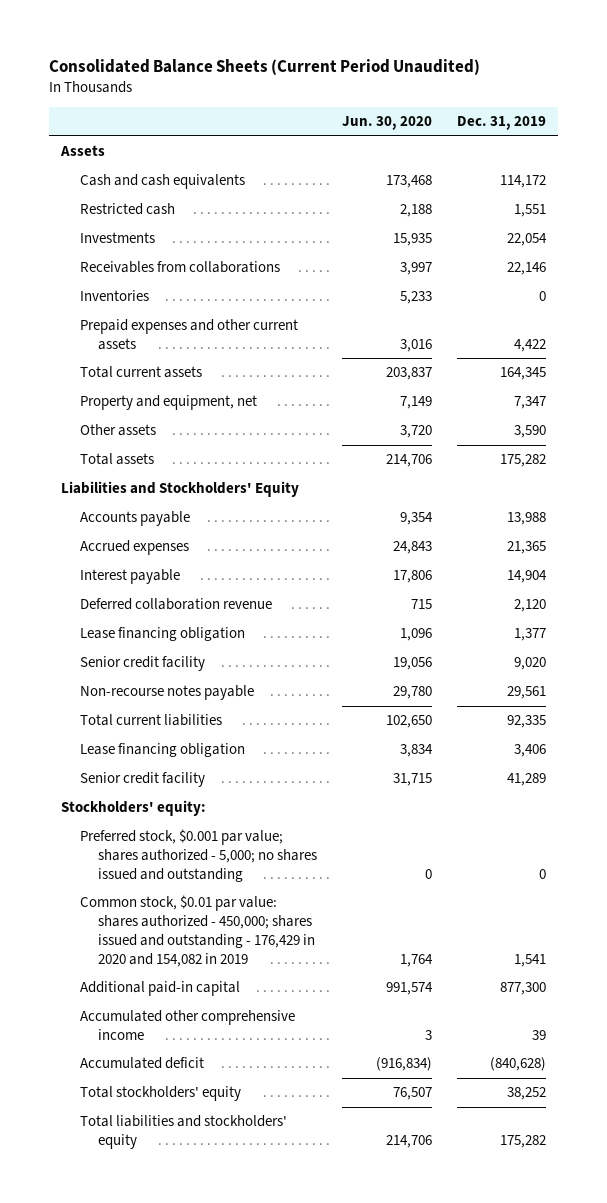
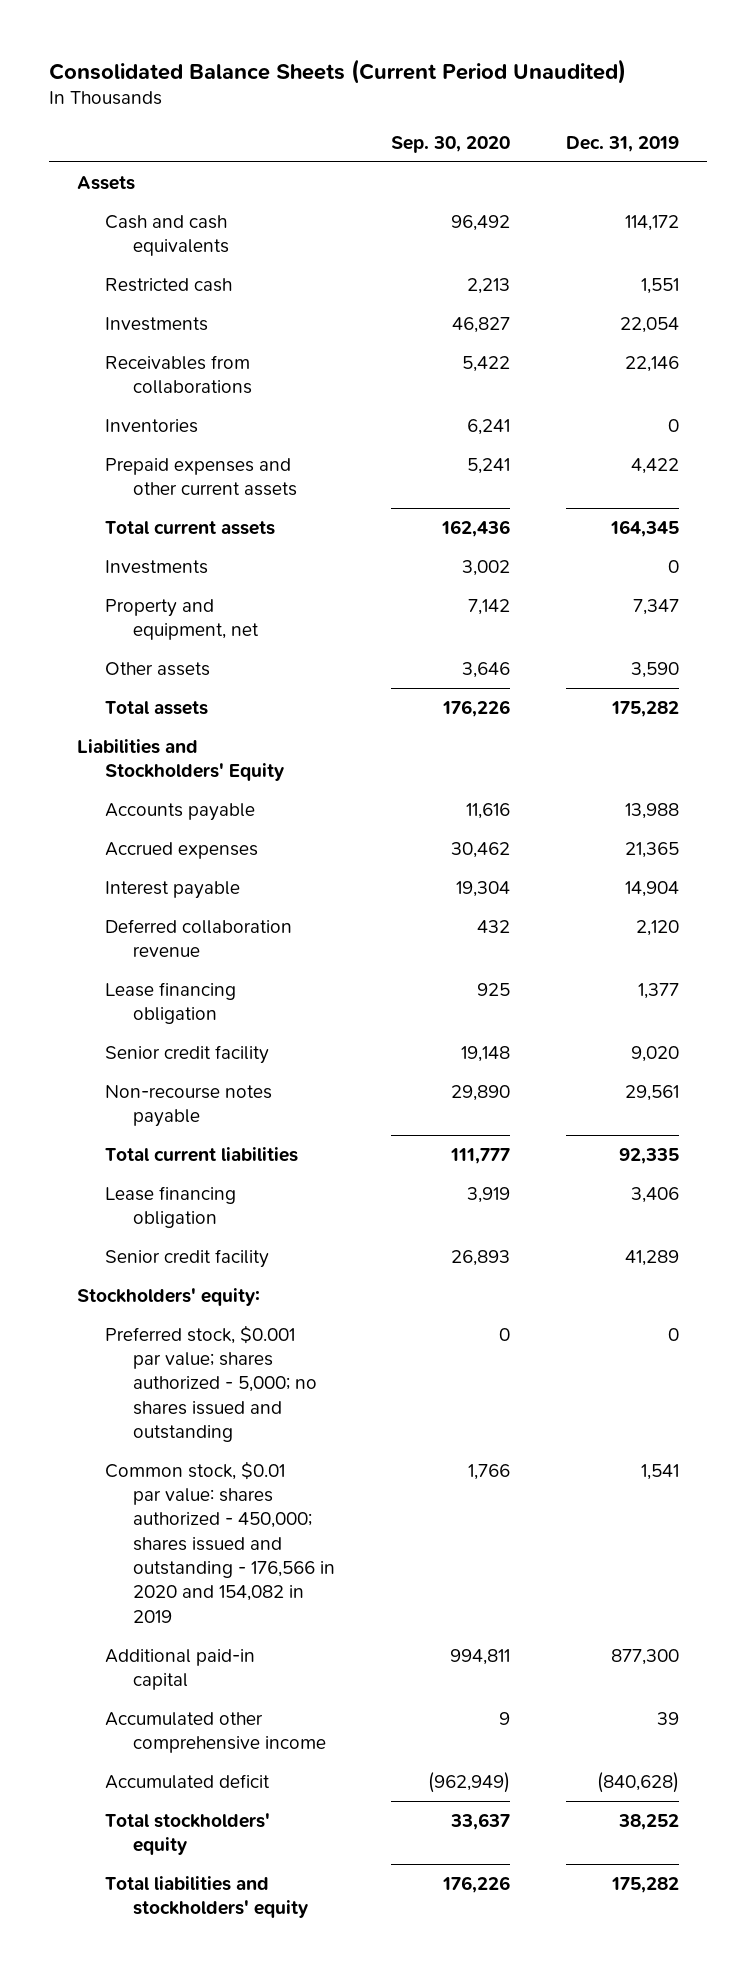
[341,116,432,131] Jun. 30, 2020 -> none
none -> [390,135,510,153] Sep. 30, 2020
none -> [104,559,208,574] Investments
[79,895,316,967] Common stock, $0.01 par value: shares authorized - 450,000; shares issued and outstanding - 176,429 in 2020 and 154,082 in 2019 -> [104,1460,335,1623] Common stock, $0.01 par value: shares authorized - 450,000; shares issued and outstanding - 176,566 in 2020 and 154,082 in 2019

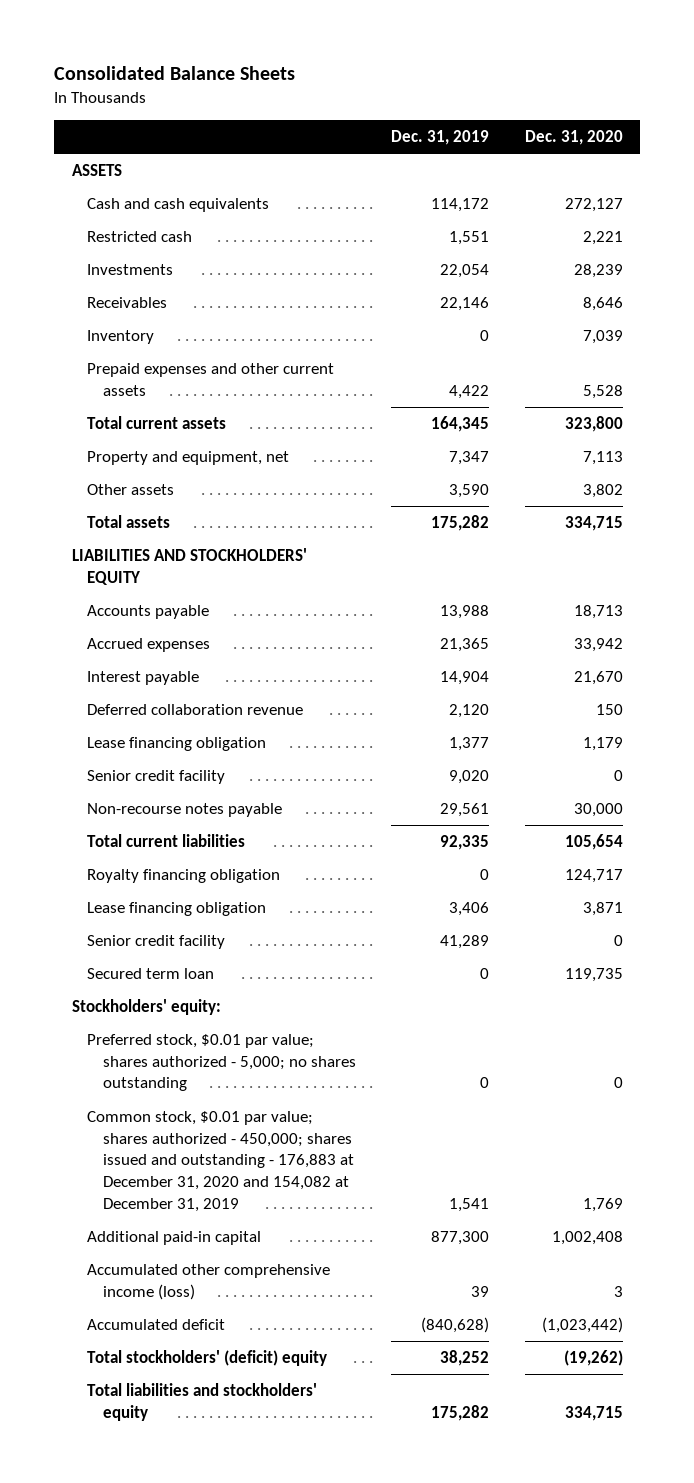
[49,58,627,84] Consolidated Balance Sheets (Current Period Unaudited) -> [54,66,296,81] Consolidated Balance Sheets
[390,135,510,153] Sep. 30, 2020 -> none
none -> [524,129,623,145] Dec. 31, 2020
[77,175,136,190] Assets -> [71,164,122,177] ASSETS
[104,354,252,395] Receivables from collaborations -> [87,297,168,309] Receivables
[104,418,198,433] Inventories -> [87,330,155,345] Inventory
[104,559,208,574] Investments -> none
[77,738,284,782] Liabilities and Stockholders' Equity -> [71,548,307,585] LIABILITIES AND STOCKHOLDERS' EQUITY
none -> [87,869,281,884] Royalty financing obligation
none -> [87,968,215,980] Secured term loan
[104,1324,317,1443] Preferred stock, $0.001 par value; shares authorized - 5,000; no shares issued and outstanding -> [87,1034,356,1092] Preferred stock, $0.01 par value; shares authorized - 5,000; no shares outstanding
[104,1460,335,1623] Common stock, $0.01 par value: shares authorized - 450,000; shares issued and outstanding - 176,566 in 2020 and 154,082 in 2019 -> [87,1111,354,1212] Common stock, $0.01 par value; shares authorized - 450,000; shares issued and outstanding - 176,883 at December 31, 2020 and 154,082 at December 31, 2019
[104,1711,326,1754] Accumulated other comprehensive income -> [87,1264,331,1300] Accumulated other comprehensive income (loss)
[104,1812,270,1856] Total stockholders' equity -> [87,1350,328,1367] Total stockholders' (deficit) equity

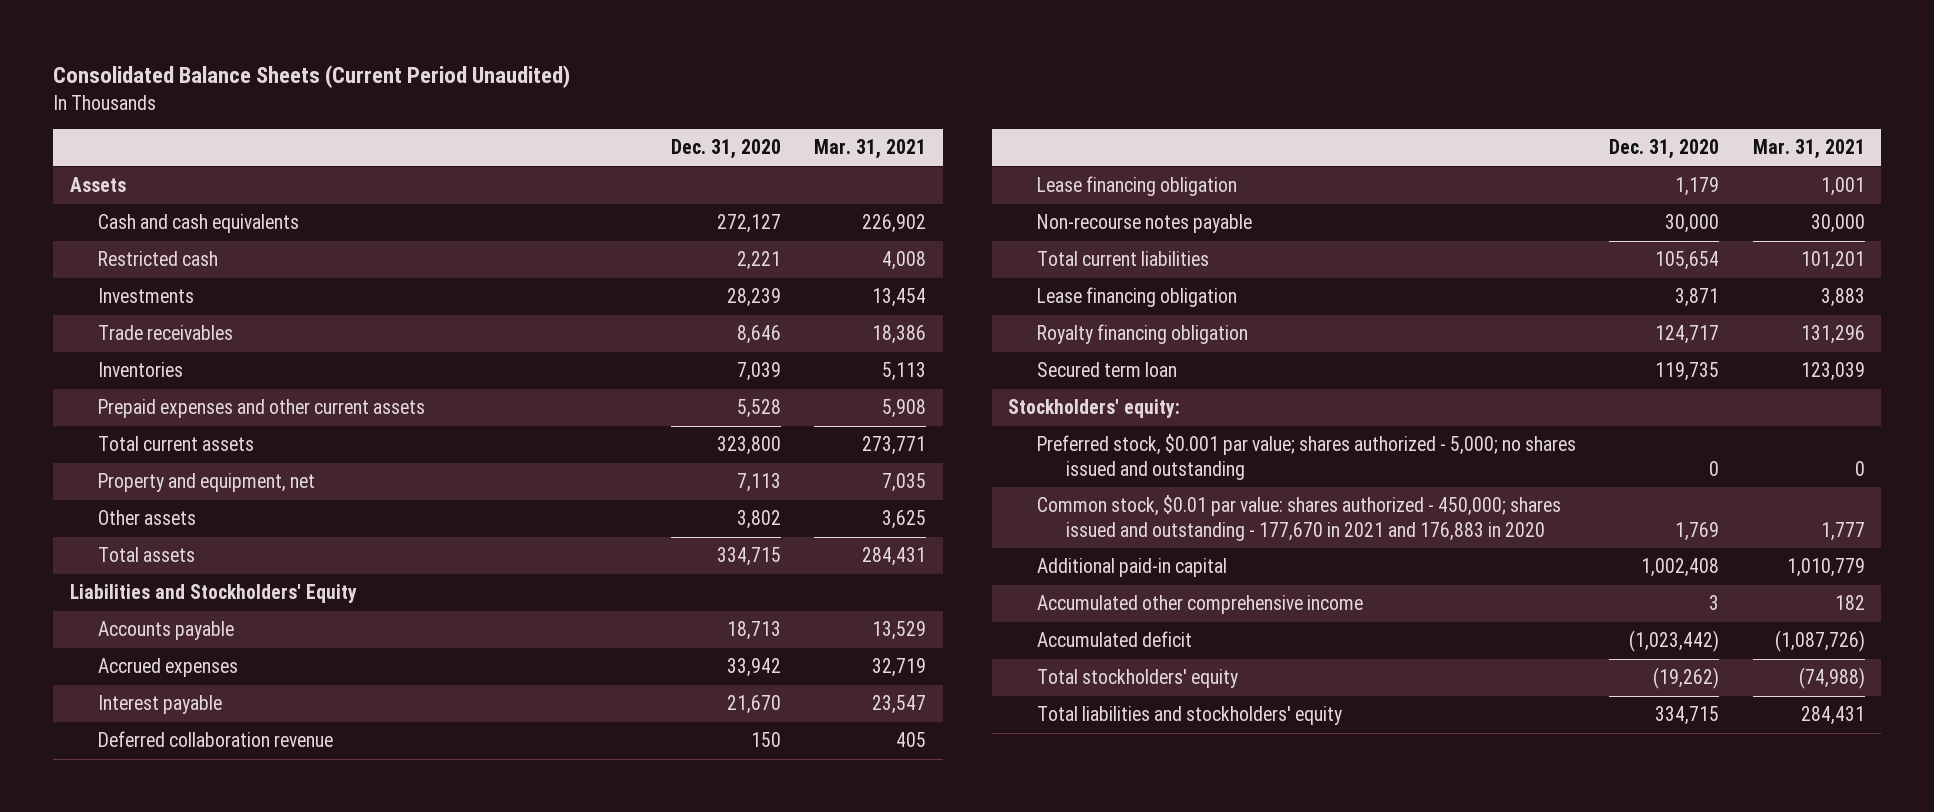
[54,66,296,81] Consolidated Balance Sheets -> [52,65,570,89] Consolidated Balance Sheets (Current Period Unaudited)
[391,129,490,145] Dec. 31, 2019 -> none
none -> [813,139,926,160] Mar. 31, 2021
[71,164,122,177] ASSETS -> [69,177,126,193] Assets
[87,297,168,309] Receivables -> [98,325,234,341] Trade receivables
[87,330,155,345] Inventory -> [98,362,184,378] Inventories
[71,548,307,585] LIABILITIES AND STOCKHOLDERS' EQUITY -> [69,584,357,604] Liabilities and Stockholders' Equity
[87,770,226,785] Senior credit facility -> none
[87,935,226,950] Senior credit facility -> none
[87,869,281,884] Royalty financing obligation -> [1036,324,1248,345] Royalty financing obligation
[87,1034,356,1092] Preferred stock, $0.01 par value; shares authorized - 5,000; no shares outstanding -> [1036,434,1576,480] Preferred stock, $0.001 par value; shares authorized - 5,000; no shares issued and outstanding
[87,1111,354,1212] Common stock, $0.01 par value; shares authorized - 450,000; shares issued and outstanding - 176,883 at December 31, 2020 and 154,082 at December 31, 2019 -> [1036,495,1561,541] Common stock, $0.01 par value: shares authorized - 450,000; shares issued and outstanding - 177,670 in 2021 and 176,883 in 2020
[87,1264,331,1300] Accumulated other comprehensive income (loss) -> [1036,595,1363,615] Accumulated other comprehensive income
[87,1350,328,1367] Total stockholders' (deficit) equity -> [1036,669,1238,689] Total stockholders' equity

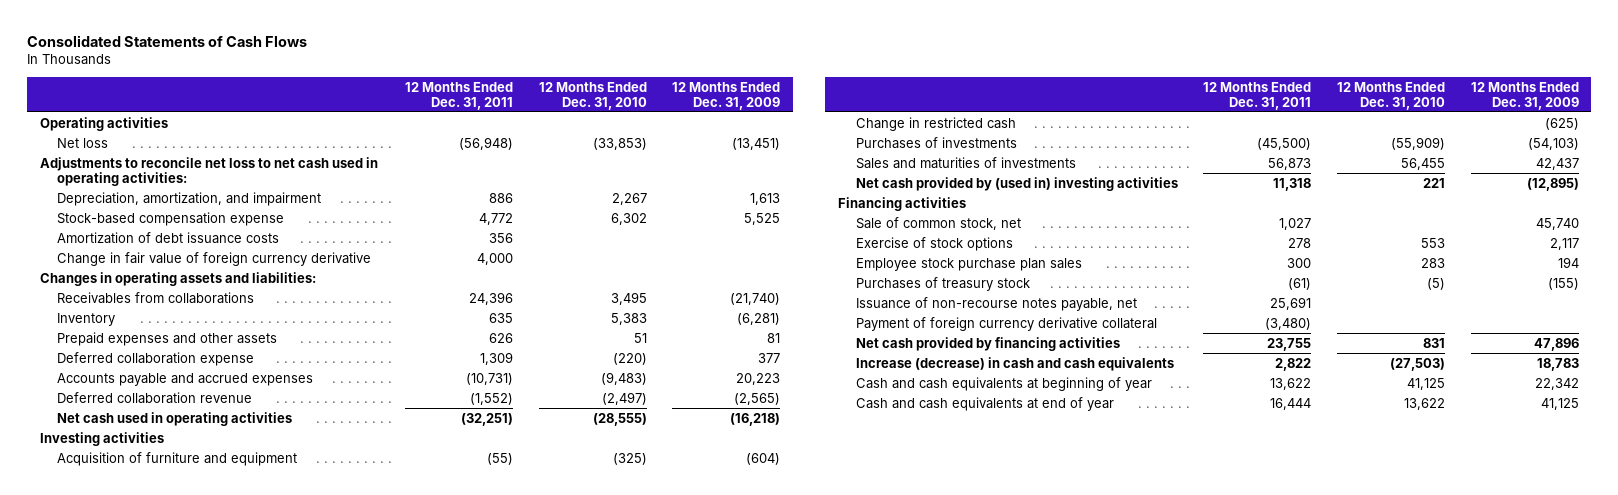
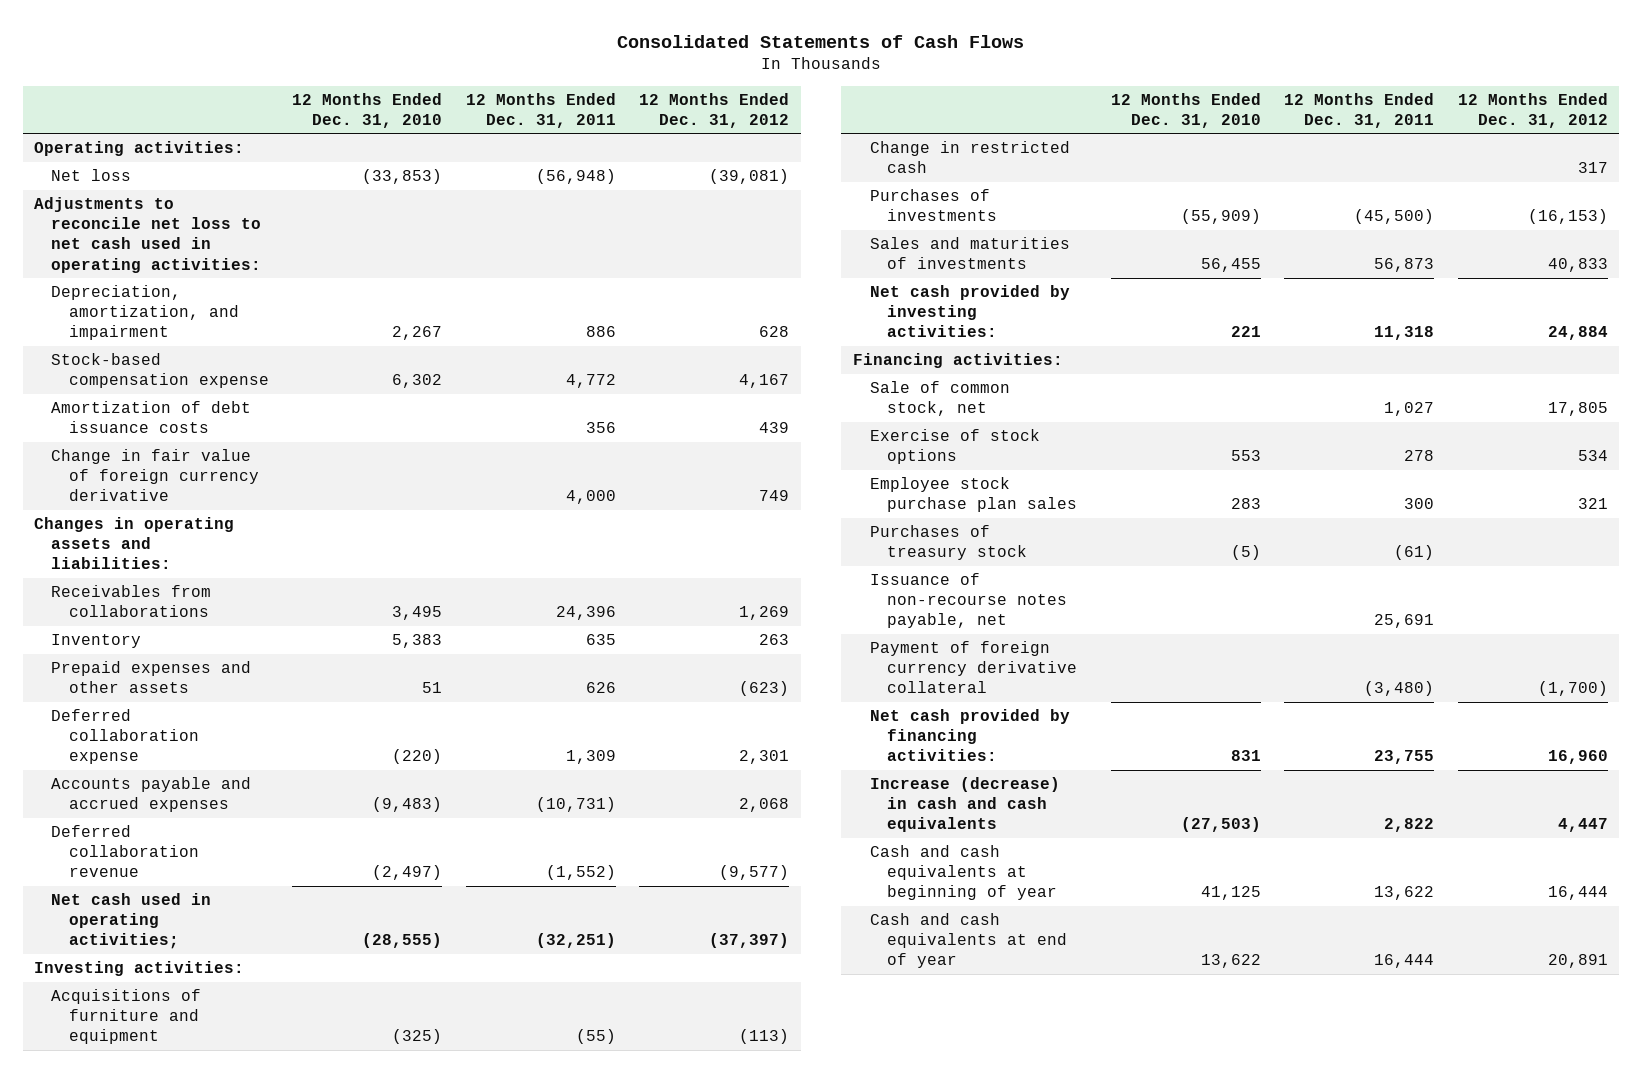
[672,81,781,110] 12 Months Ended Dec. 31, 2009 -> none
none -> [638,92,789,128] 12 Months Ended Dec. 31, 2012
[39,116,168,131] Operating activities -> [34,141,245,157] Operating activities:
[57,411,293,426] Net cash used in operating activities -> [51,893,212,950] Net cash used in operating activities;
[39,431,164,446] Investing activities -> [34,961,245,977] Investing activities:
[57,451,298,466] Acquisition of furniture and equipment -> [51,989,202,1045] Acquisitions of furniture and equipment
[855,176,1178,191] Net cash provided by (used in) investing activities -> [870,285,1071,338] Net cash provided by investing activities:
[838,196,967,211] Financing activities -> [852,353,1063,369] Financing activities:
[855,336,1120,351] Net cash provided by financing activities -> [870,709,1071,762] Net cash provided by financing activities:

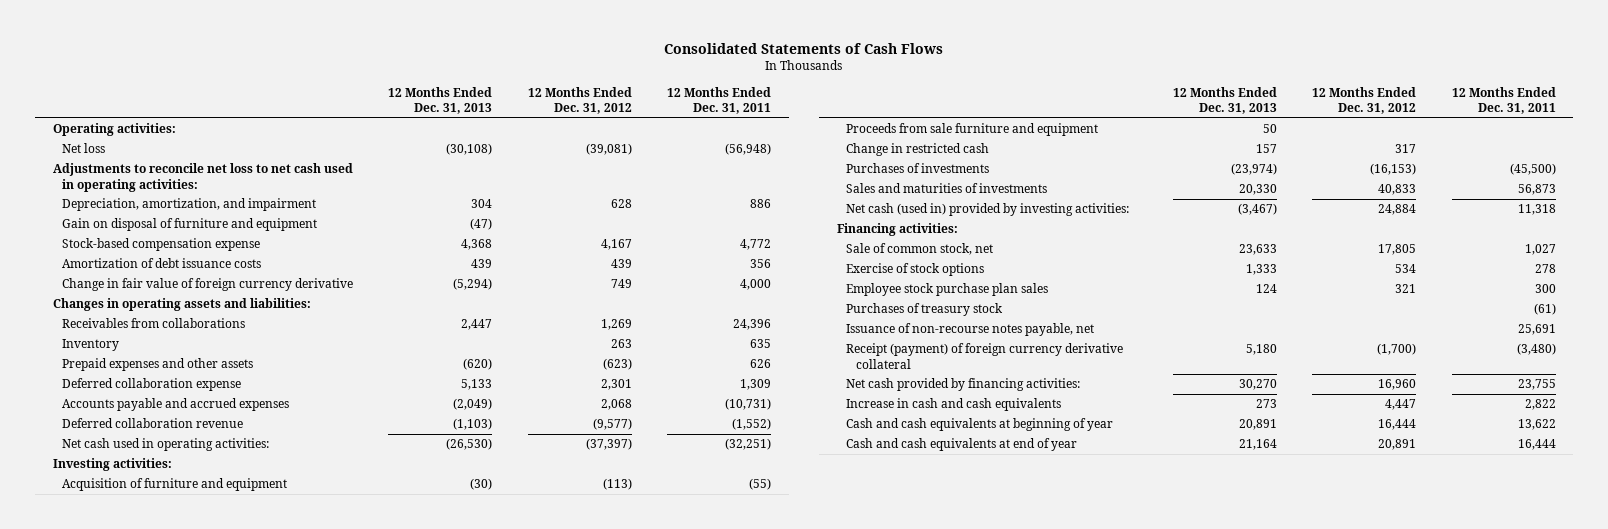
[292,92,443,128] 12 Months Ended Dec. 31, 2010 -> none
none -> [388,87,493,115] 12 Months Ended Dec. 31, 2013
none -> [61,218,317,232] Gain on disposal of furniture and equipment
[51,893,212,950] Net cash used in operating activities; -> [61,438,269,452] Net cash used in operating activities:
[51,989,202,1045] Acquisitions of furniture and equipment -> [61,478,287,492] Acquisition of furniture and equipment
none -> [846,123,1099,137] Proceeds from sale furniture and equipment
[870,285,1071,338] Net cash provided by investing activities: -> [846,203,1130,217] Net cash (used in) provided by investing activities:
[870,641,1078,694] Payment of foreign currency derivative collateral -> [846,343,1124,369] Receipt (payment) of foreign currency derivative collateral
[870,777,1061,833] Increase (decrease) in cash and cash equivalents -> [846,398,1062,412] Increase in cash and cash equivalents

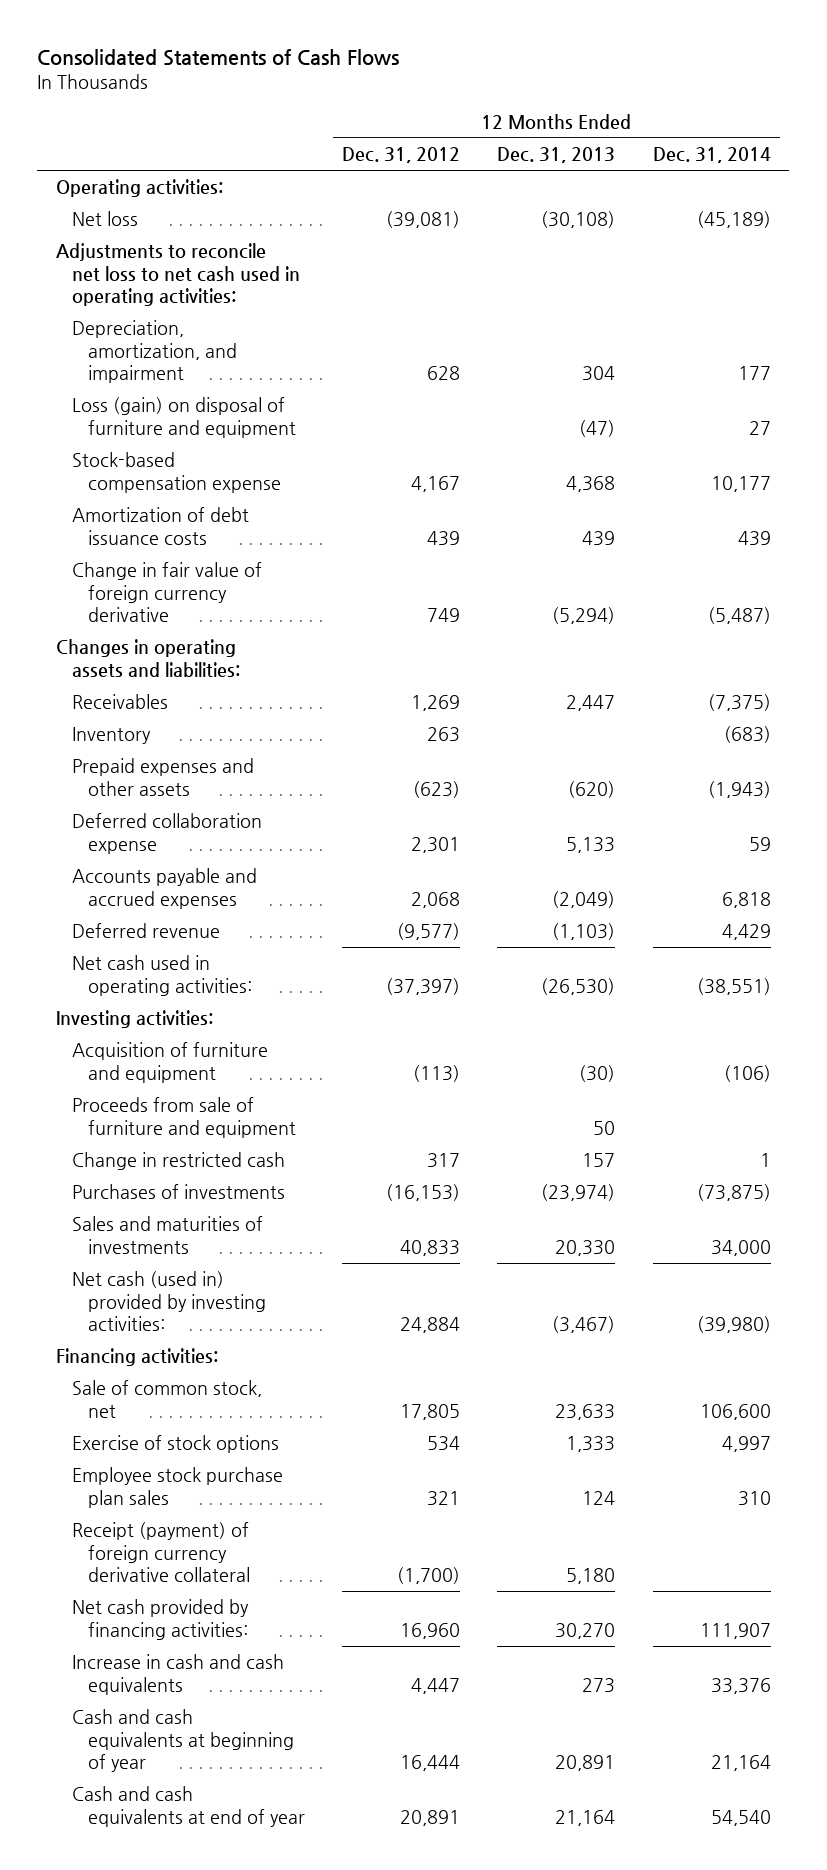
[667,87,772,115] 12 Months Ended Dec. 31, 2011 -> none
none -> [652,147,771,164] Dec. 31, 2014
[61,218,317,232] Gain on disposal of furniture and equipment -> [71,397,296,438] Loss (gain) on disposal of furniture and equipment
[61,318,245,329] Receivables from collaborations -> [71,694,168,710] Receivables
[61,418,243,429] Deferred collaboration revenue -> [71,923,220,939] Deferred revenue
[846,123,1099,137] Proceeds from sale furniture and equipment -> [71,1097,296,1138] Proceeds from sale of furniture and equipment
[846,303,1004,317] Purchases of treasury stock -> none
[846,323,1095,337] Issuance of non-recourse notes payable, net -> none

